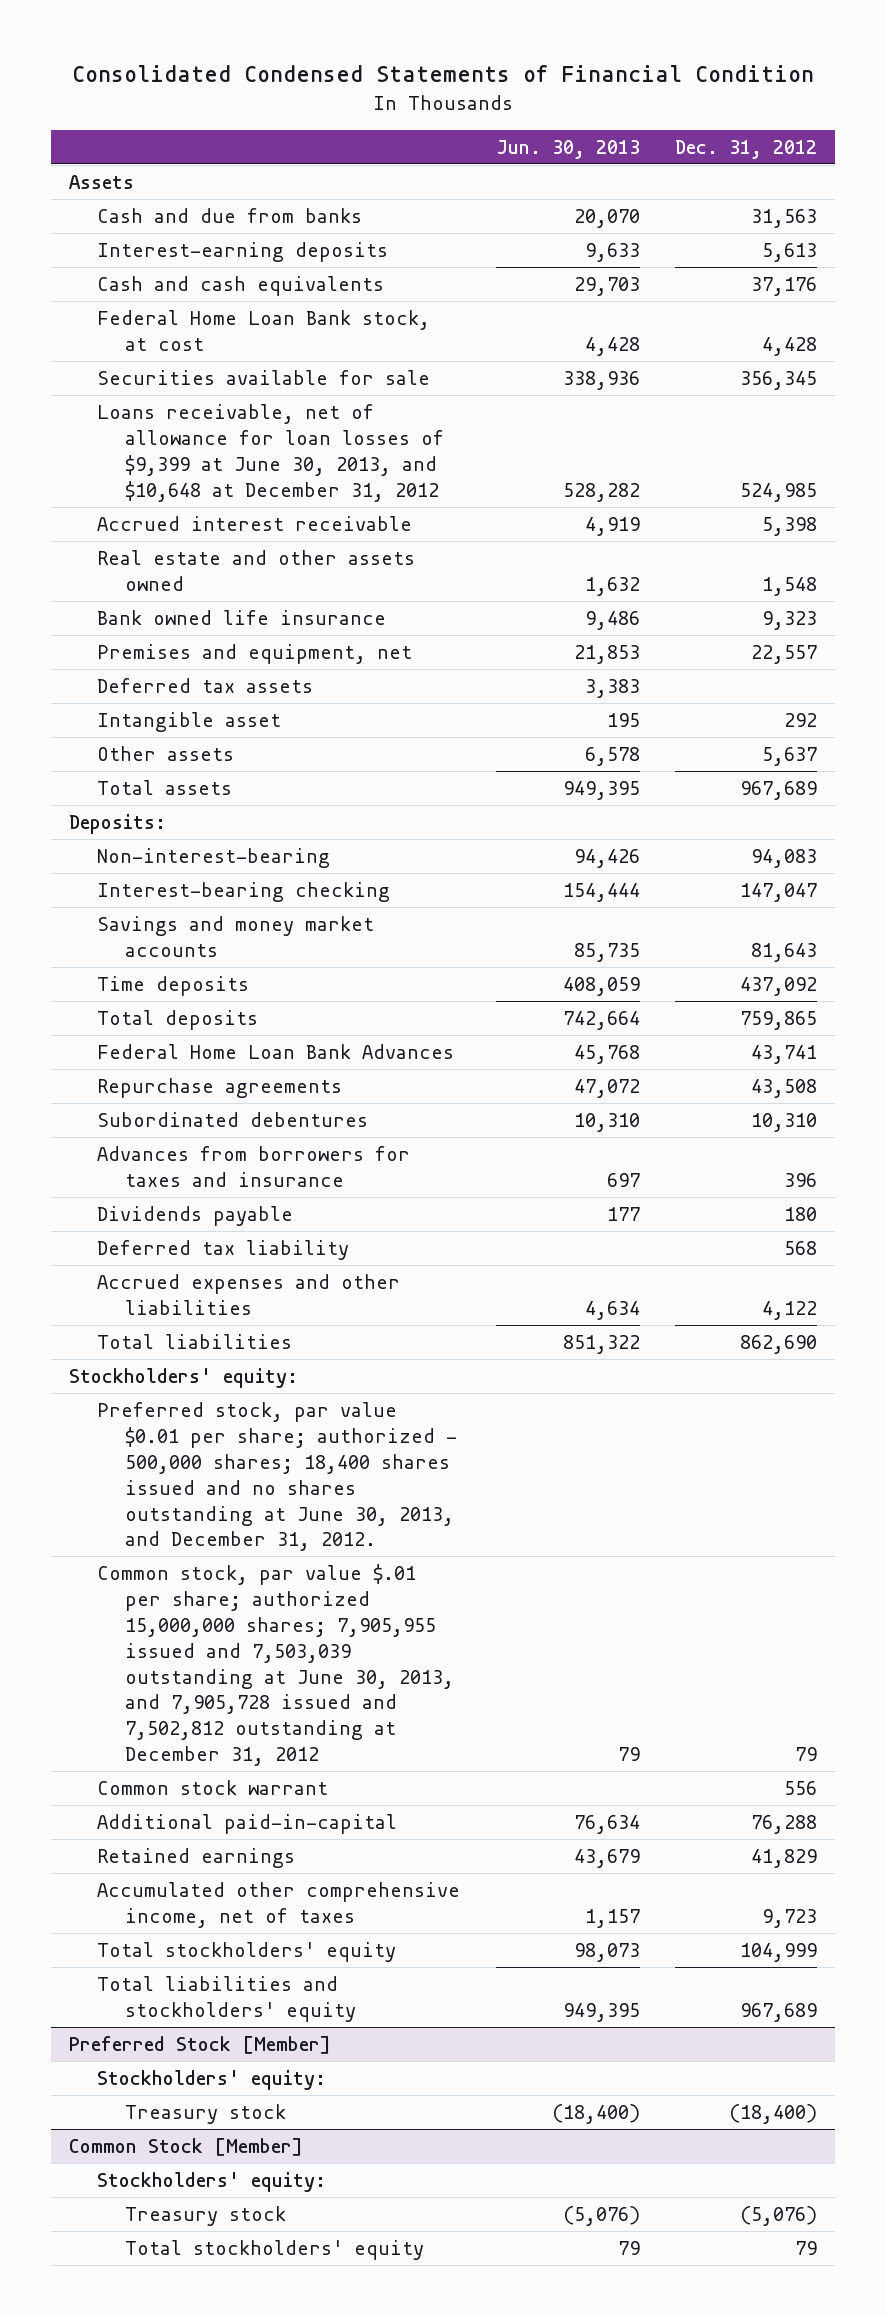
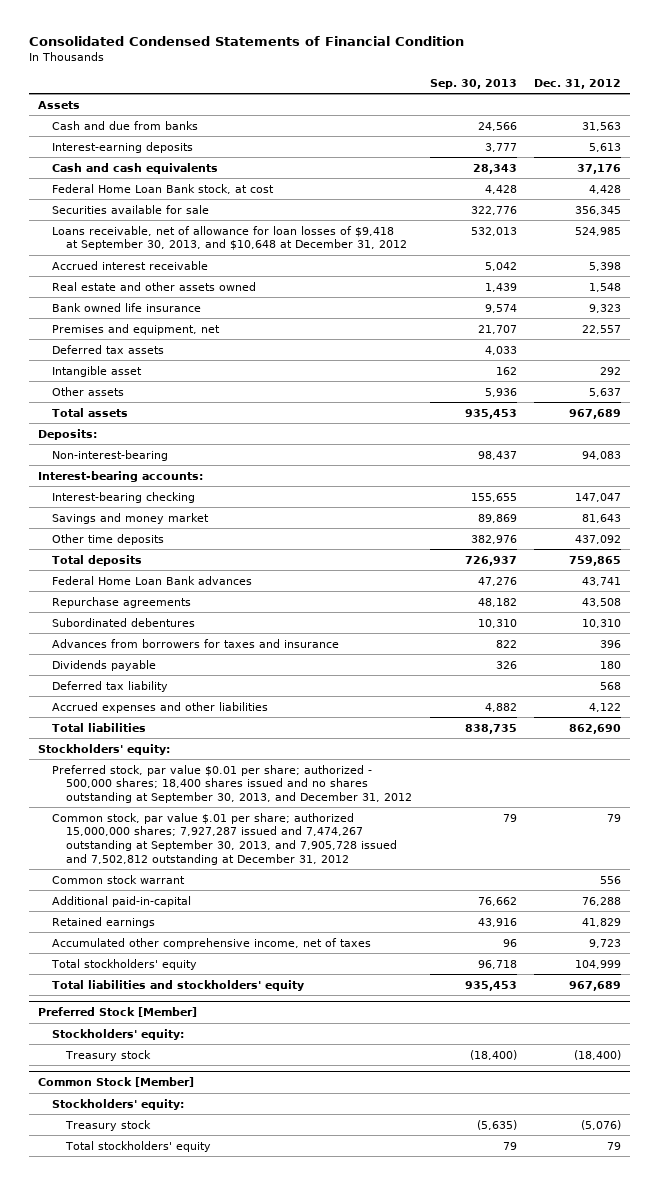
[495,139,640,159] Jun. 30, 2013 -> none
none -> [429,79,517,90] Sep. 30, 2013
[97,403,445,502] Loans receivable, net of allowance for loan losses of $9,399 at June 30, 2013, and $10,648 at December 31, 2012 -> [51,225,408,251] Loans receivable, net of allowance for loan losses of $9,418 at September 30, 2013, and $10,648 at December 31, 2012
none -> [37,470,203,482] Interest-bearing accounts:
[97,915,375,957] Savings and money market accounts -> [51,512,209,524] Savings and money market
[97,975,250,996] Time deposits -> [51,533,164,545] Other time deposits
[97,1043,455,1059] Federal Home Loan Bank Advances -> [51,575,252,585] Federal Home Loan Bank advances
[97,1401,458,1552] Preferred stock, par value $0.01 per share; authorized - 500,000 shares; 18,400 shares issued and no shares outstanding at June 30, 2013, and December 31, 2012. -> [51,764,413,803] Preferred stock, par value $0.01 per share; authorized - 500,000 shares; 18,400 shares issued and no shares outstanding at September 30, 2013, and December 31, 2012
[97,1563,455,1767] Common stock, par value $.01 per share; authorized 15,000,000 shares; 7,905,955 issued and 7,503,039 outstanding at June 30, 2013, and 7,905,728 issued and 7,502,812 outstanding at December 31, 2012 -> [51,812,398,865] Common stock, par value $.01 per share; authorized 15,000,000 shares; 7,927,287 issued and 7,474,267 outstanding at September 30, 2013, and 7,905,728 issued and 7,502,812 outstanding at December 31, 2012

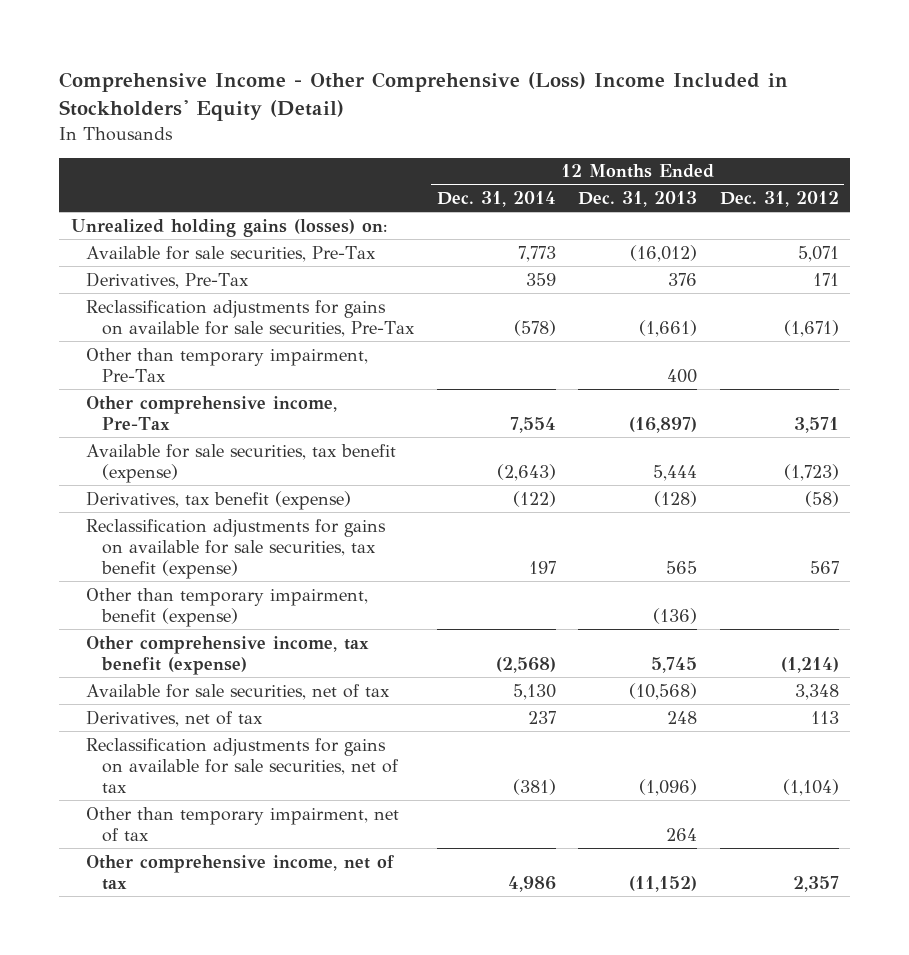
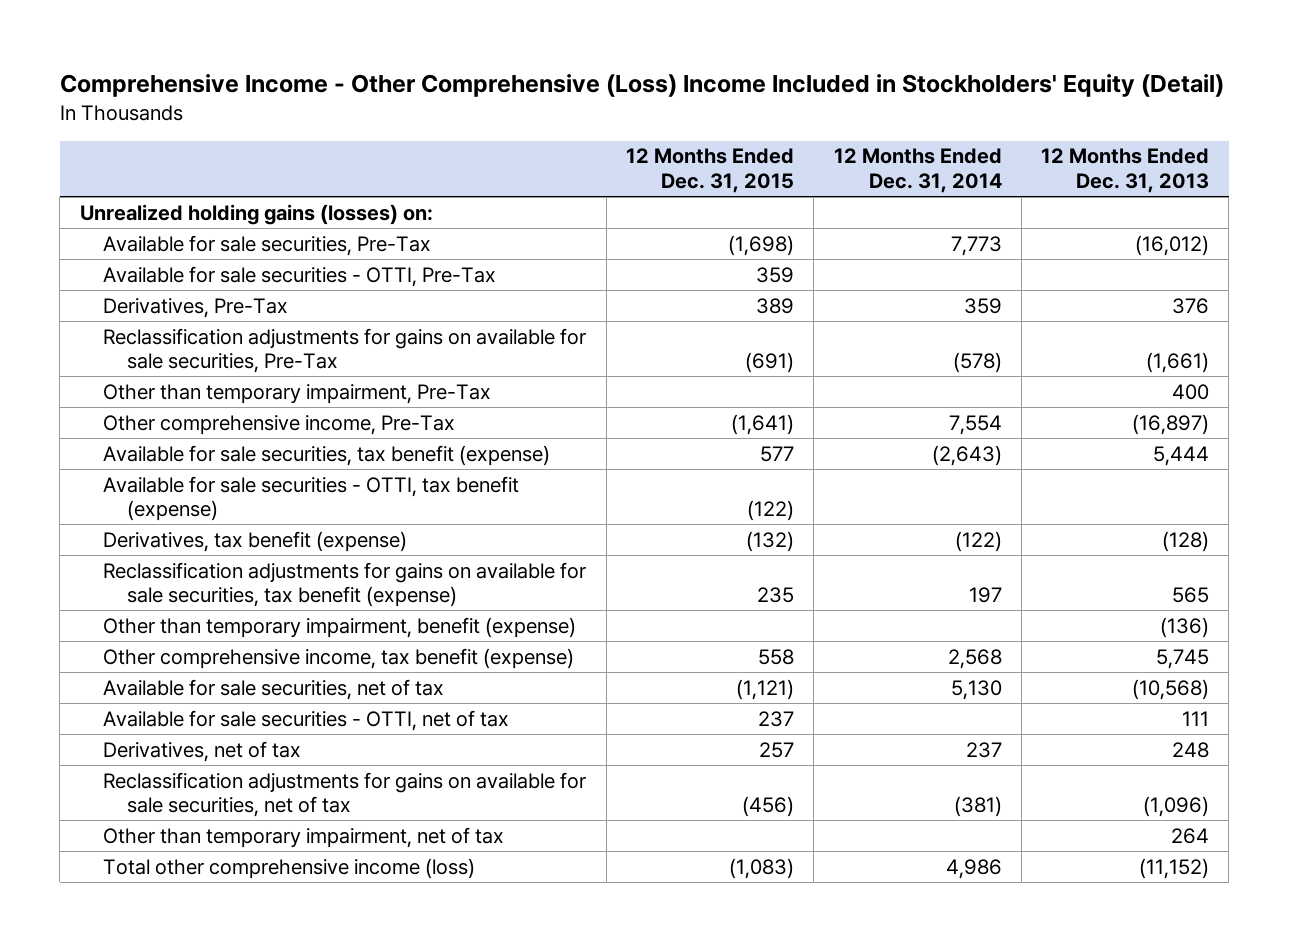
[719,191,839,208] Dec. 31, 2012 -> none
none -> [625,148,794,194] 12 Months Ended Dec. 31, 2015
none -> [103,265,497,287] Available for sale securities - OTTI, Pre-Tax
none -> [103,475,520,522] Available for sale securities - OTTI, tax benefit (expense)
[495,656,556,673] (2,568) -> [947,648,1002,669] 2,568
none -> [103,709,510,731] Available for sale securities - OTTI, net of tax
[86,854,396,890] Other comprehensive income, net of tax -> [103,857,476,879] Total other comprehensive income (loss)

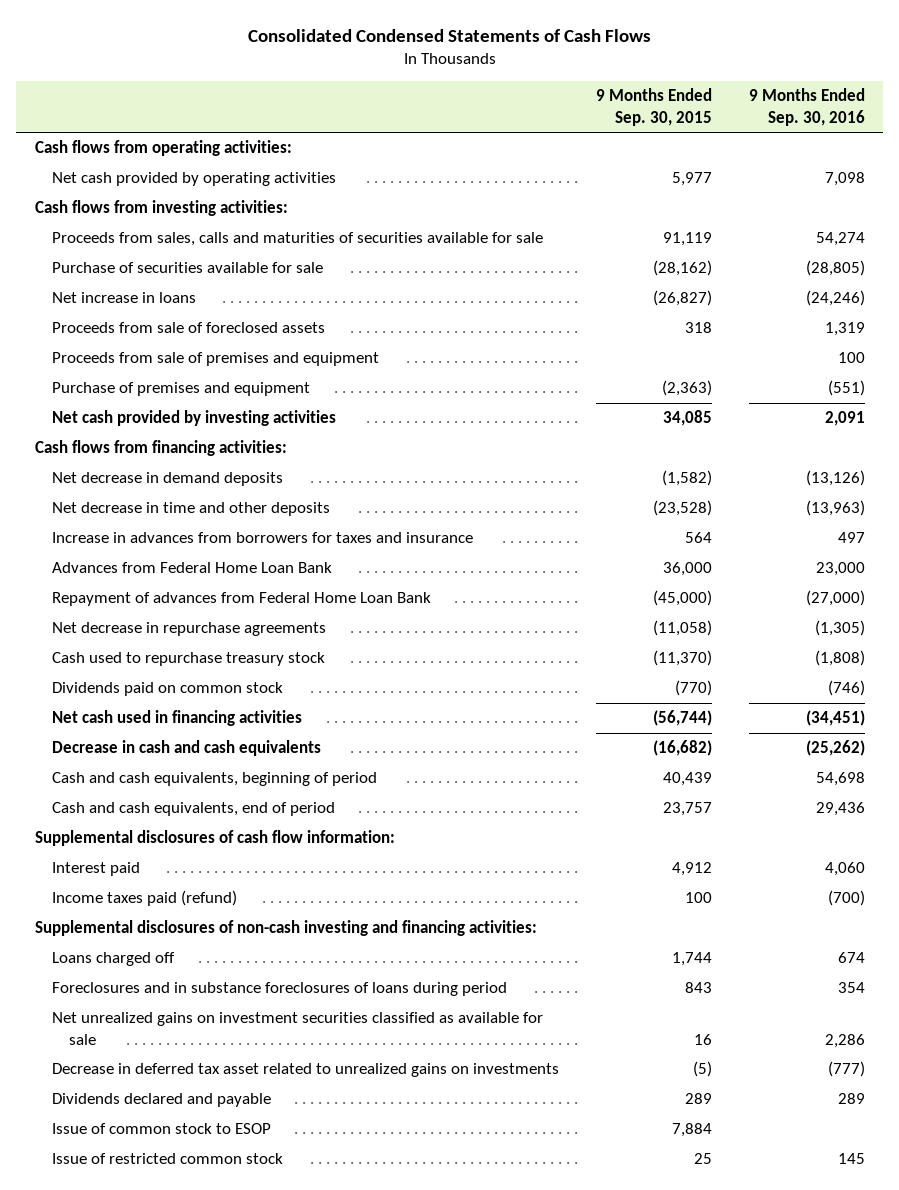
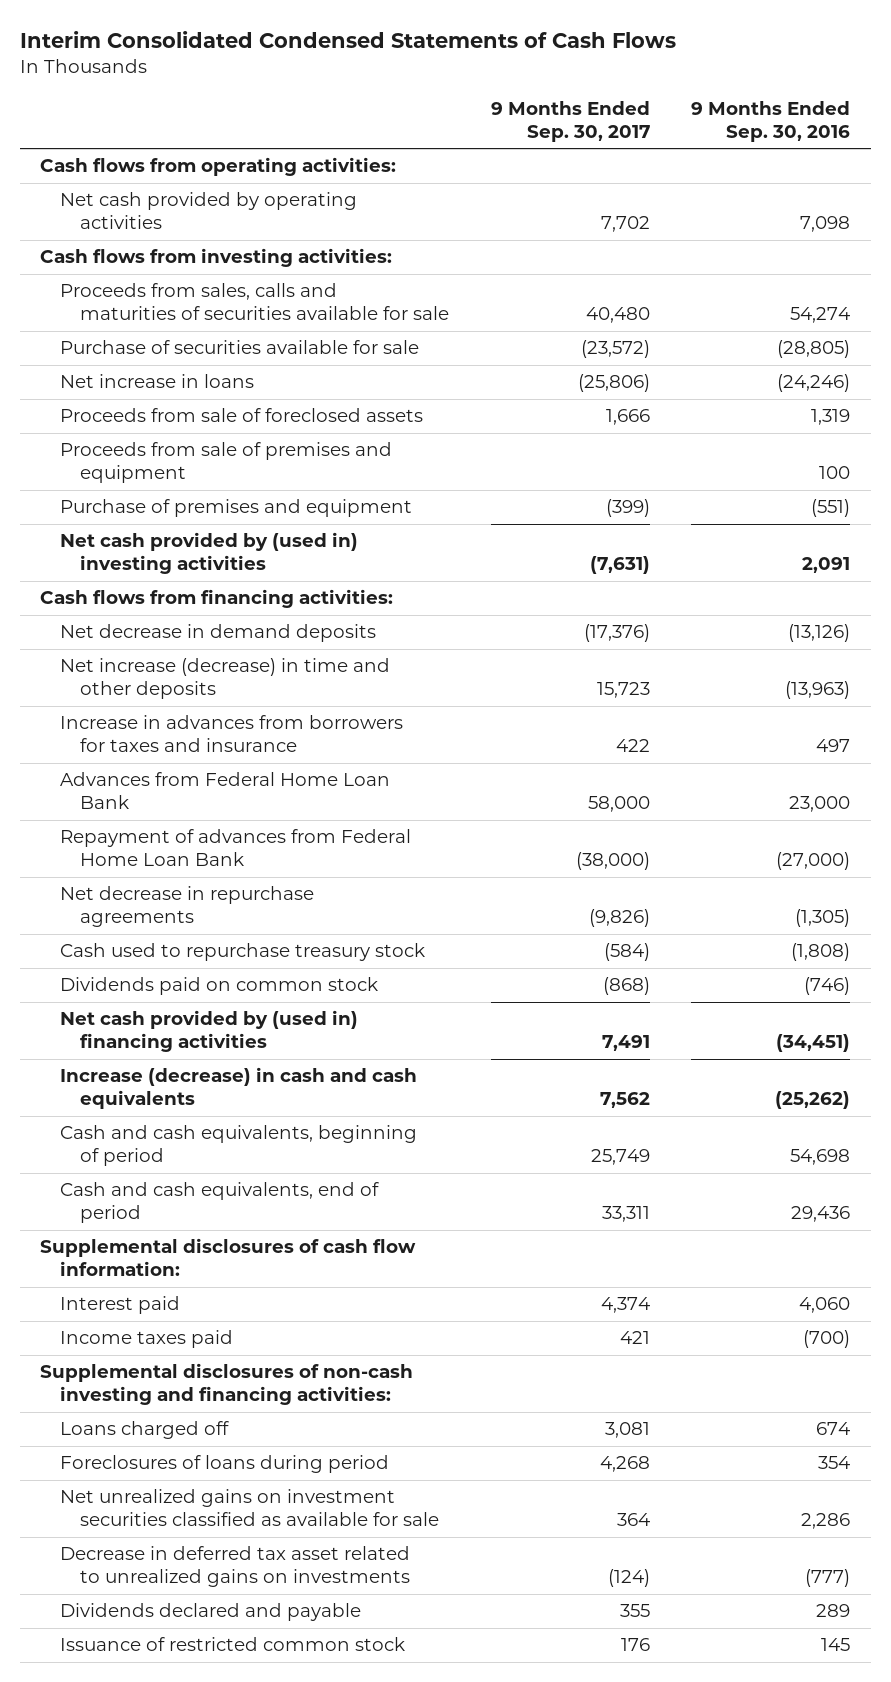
[247,29,651,43] Consolidated Condensed Statements of Cash Flows -> [19,31,676,49] Interim Consolidated Condensed Statements of Cash Flows
[595,88,712,126] 9 Months Ended Sep. 30, 2015 -> none
none -> [490,100,650,142] 9 Months Ended Sep. 30, 2017
[52,410,337,427] Net cash provided by investing activities -> [60,532,359,575] Net cash provided by (used in) investing activities
[52,502,331,517] Net decrease in time and other deposits -> [60,658,391,700] Net increase (decrease) in time and other deposits
[52,710,303,727] Net cash used in financing activities -> [60,1010,359,1053] Net cash provided by (used in) financing activities
[52,740,322,757] Decrease in cash and cash equivalents -> [60,1067,418,1110] Increase (decrease) in cash and cash equivalents
[52,890,238,907] Income taxes paid (refund) -> [60,1330,234,1349] Income taxes paid
[52,982,508,997] Foreclosures and in substance foreclosures of loans during period -> [60,1455,390,1474] Foreclosures of loans during period
[52,1123,272,1135] Issue of common stock to ESOP -> none
[52,1153,284,1165] Issue of restricted common stock -> [60,1637,406,1652] Issuance of restricted common stock

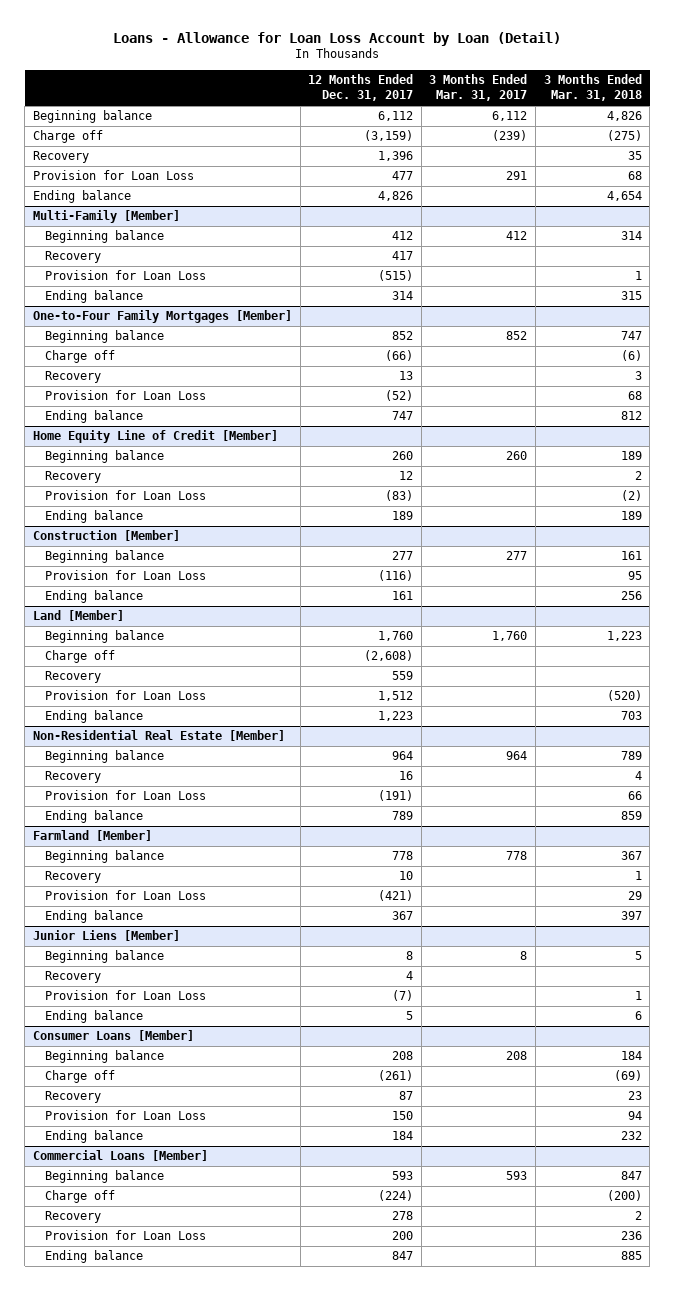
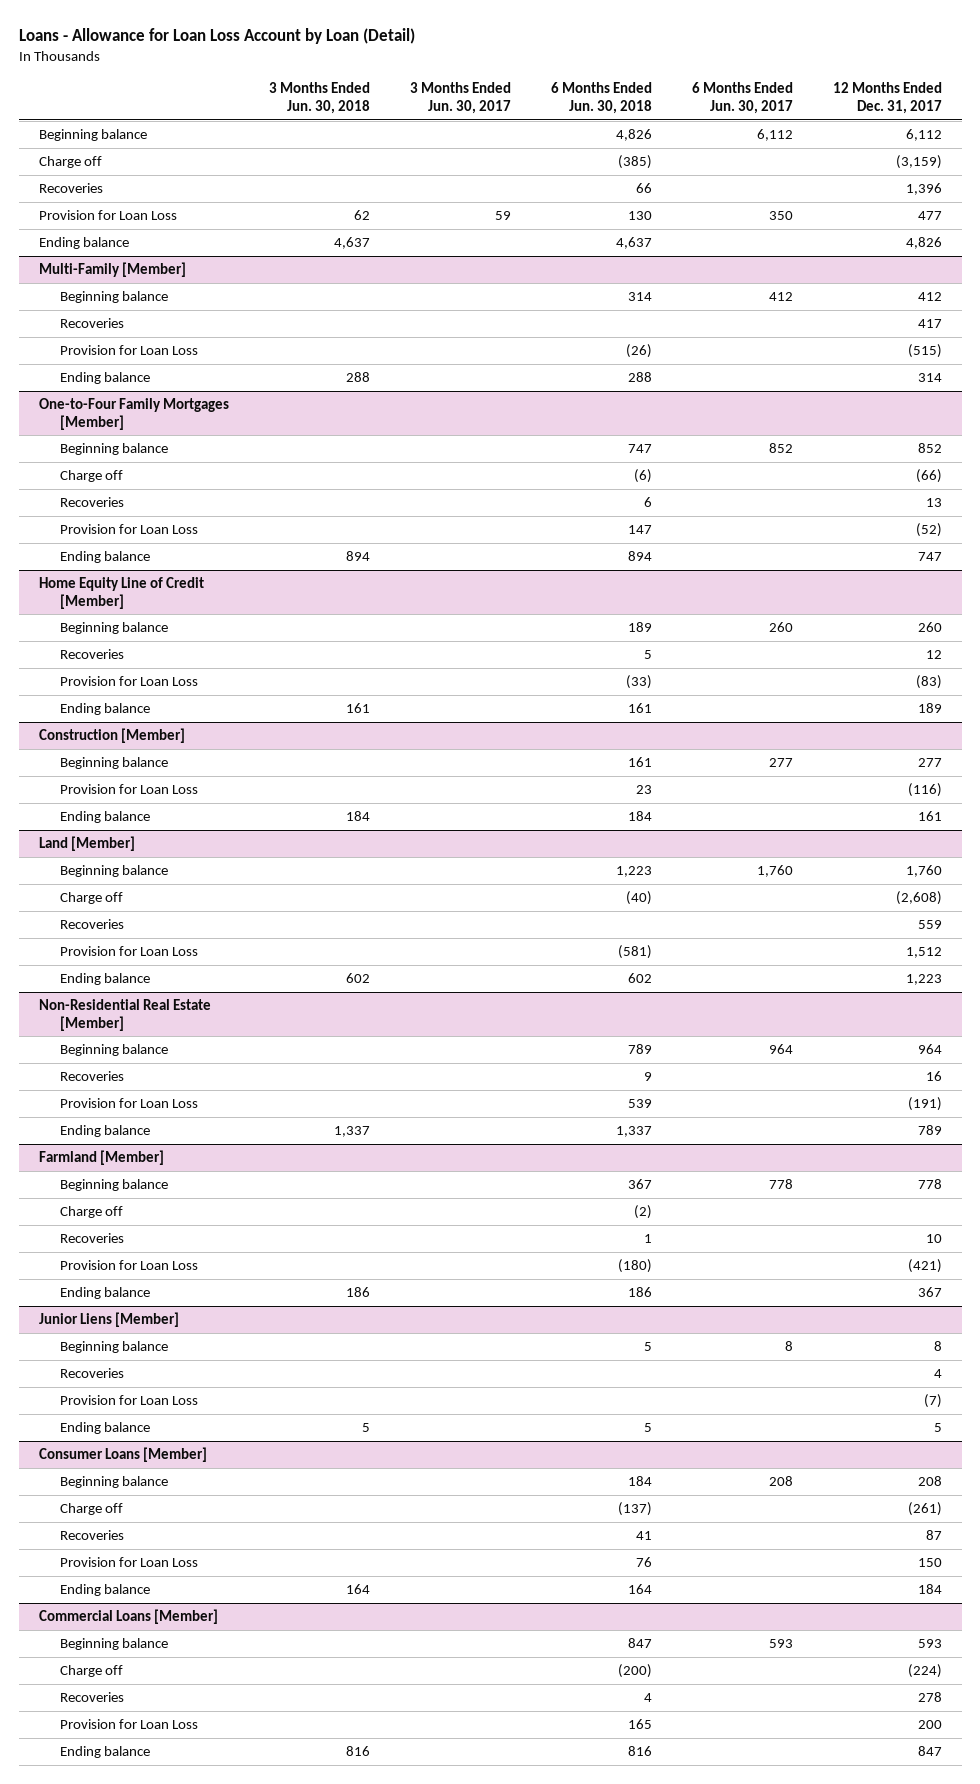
[429,74,528,102] 3 Months Ended Mar. 31, 2017 -> none
[543,74,642,102] 3 Months Ended Mar. 31, 2018 -> none
none -> [268,82,370,114] 3 Months Ended Jun. 30, 2018
none -> [409,82,511,114] 3 Months Ended Jun. 30, 2017
none -> [550,82,652,114] 6 Months Ended Jun. 30, 2018
none -> [691,82,793,114] 6 Months Ended Jun. 30, 2017
[33,151,90,164] Recovery -> [38,183,103,194] Recoveries
[44,251,101,264] Recovery -> [60,318,125,329] Recoveries
[44,371,101,384] Recovery -> [60,497,125,508] Recoveries
[44,471,101,484] Recovery -> [60,649,125,660] Recoveries
[44,671,101,684] Recovery -> [60,919,125,930] Recoveries
[44,771,101,784] Recovery -> [60,1071,125,1082] Recoveries
none -> [60,1206,124,1219] Charge off
[44,871,101,884] Recovery -> [60,1233,125,1244] Recoveries
[44,971,101,984] Recovery -> [60,1368,125,1379] Recoveries
[44,1091,101,1104] Recovery -> [60,1530,125,1541] Recoveries
[44,1211,101,1224] Recovery -> [60,1692,125,1703] Recoveries

